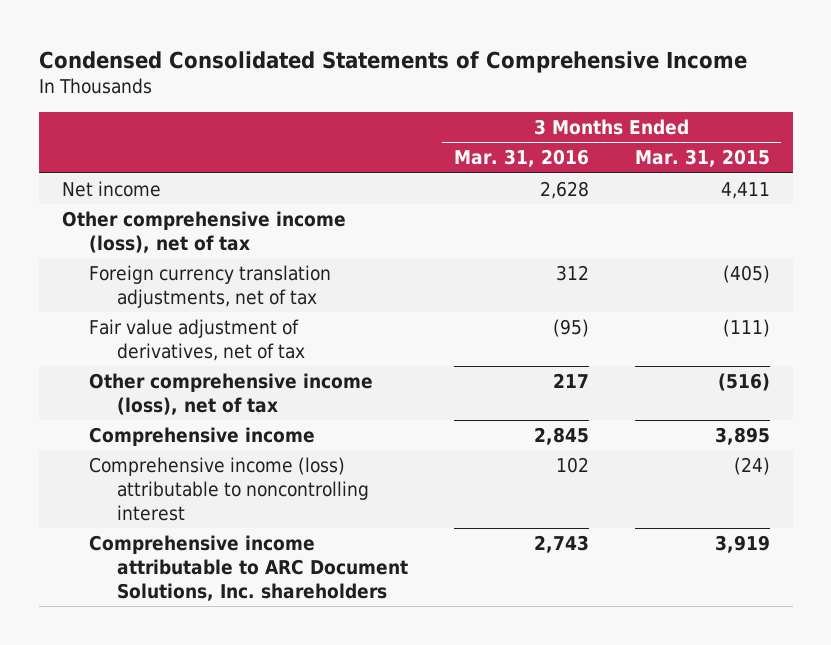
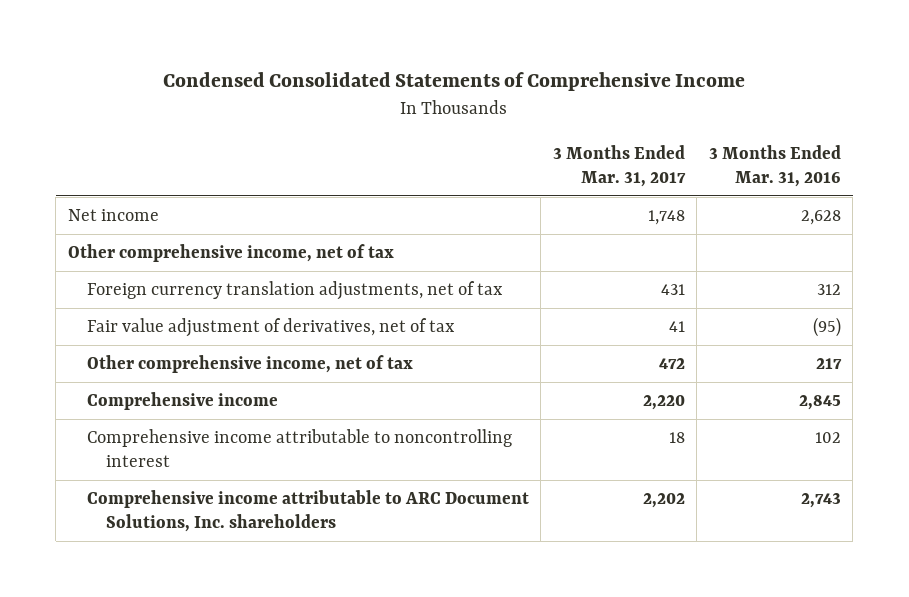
[634,149,770,168] Mar. 31, 2015 -> none
none -> [552,145,686,187] 3 Months Ended Mar. 31, 2017
[61,211,346,253] Other comprehensive income (loss), net of tax -> [67,244,394,263] Other comprehensive income, net of tax
[89,373,374,415] Other comprehensive income (loss), net of tax -> [86,355,413,374] Other comprehensive income, net of tax
[89,457,369,521] Comprehensive income (loss) attributable to noncontrolling interest -> [86,429,512,468] Comprehensive income attributable to noncontrolling interest

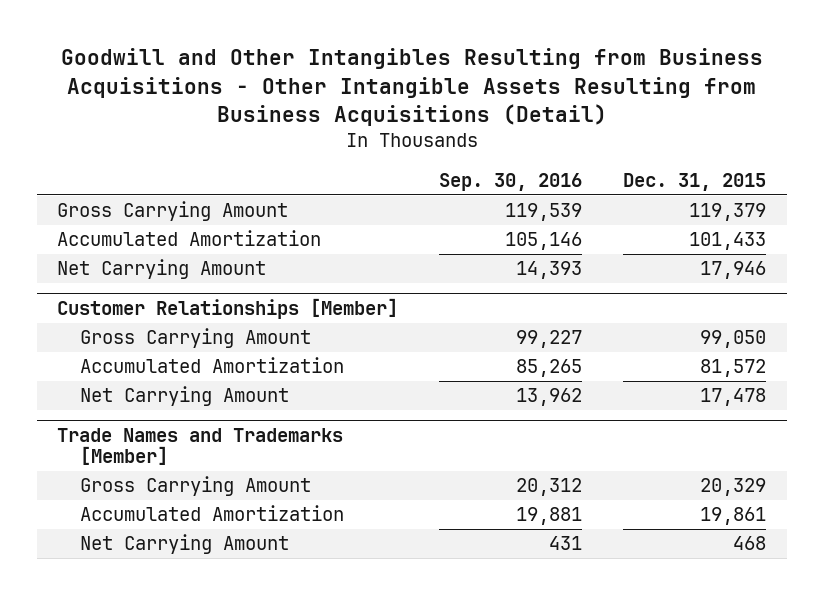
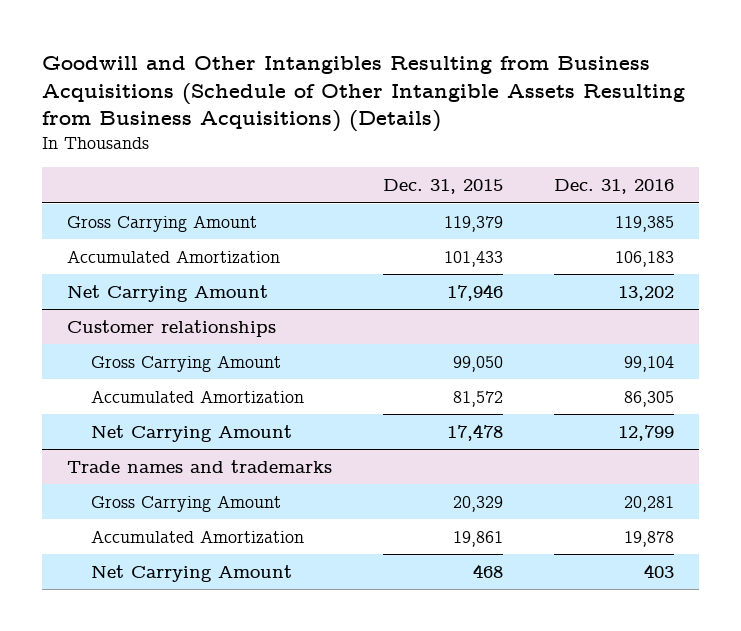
[60,48,763,127] Goodwill and Other Intangibles Resulting from Business Acquisitions - Other Intangible Assets Resulting from Business Acquisitions (Detail) -> [42,55,686,133] Goodwill and Other Intangibles Resulting from Business Acquisitions (Schedule of Other Intangible Assets Resulting from Business Acquisitions) (Details)
[439,172,583,191] Sep. 30, 2016 -> none
none -> [553,178,674,194] Dec. 31, 2016
[57,298,399,320] Customer Relationships [Member] -> [67,319,277,337] Customer relationships
[57,428,344,466] Trade Names and Trademarks [Member] -> [67,459,333,473] Trade names and trademarks

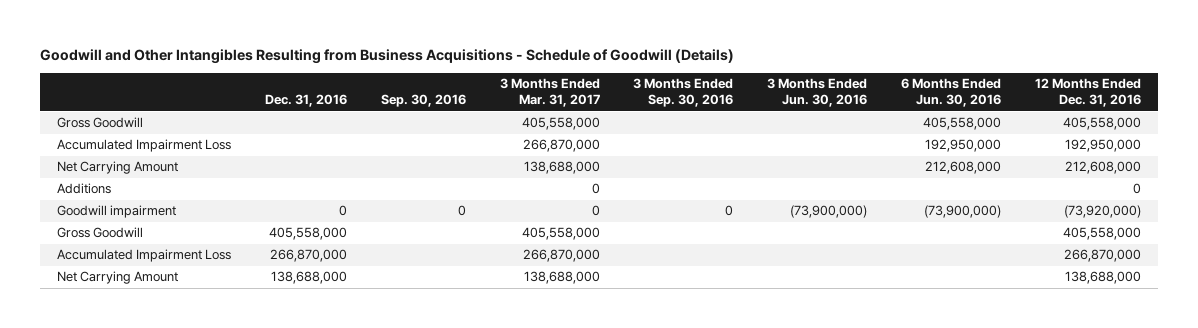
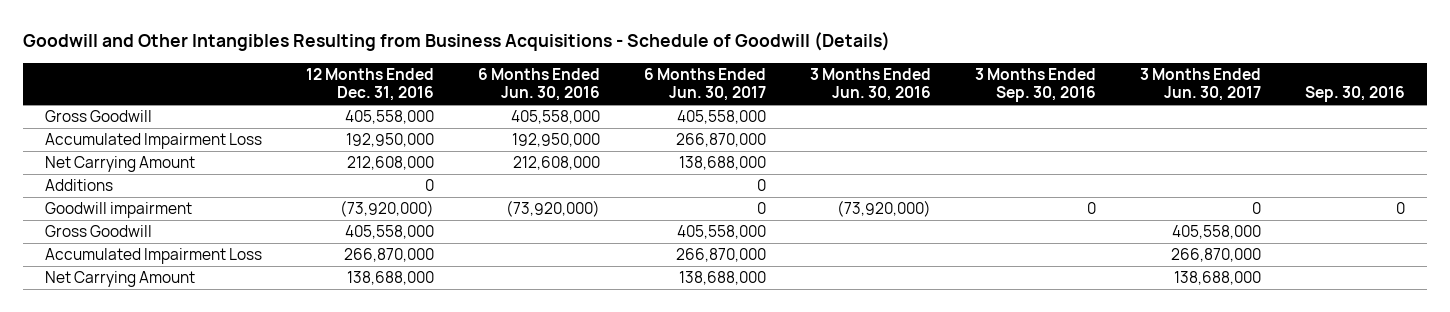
[264,94,347,108] Dec. 31, 2016 -> none
[499,78,600,108] 3 Months Ended Mar. 31, 2017 -> none
none -> [644,68,767,102] 6 Months Ended Jun. 30, 2017
none -> [1140,68,1262,102] 3 Months Ended Jun. 30, 2017
[790,205,868,219] (73,900,000) -> [837,200,932,218] (73,920,000)
[924,205,1002,219] (73,900,000) -> [506,200,601,218] (73,920,000)

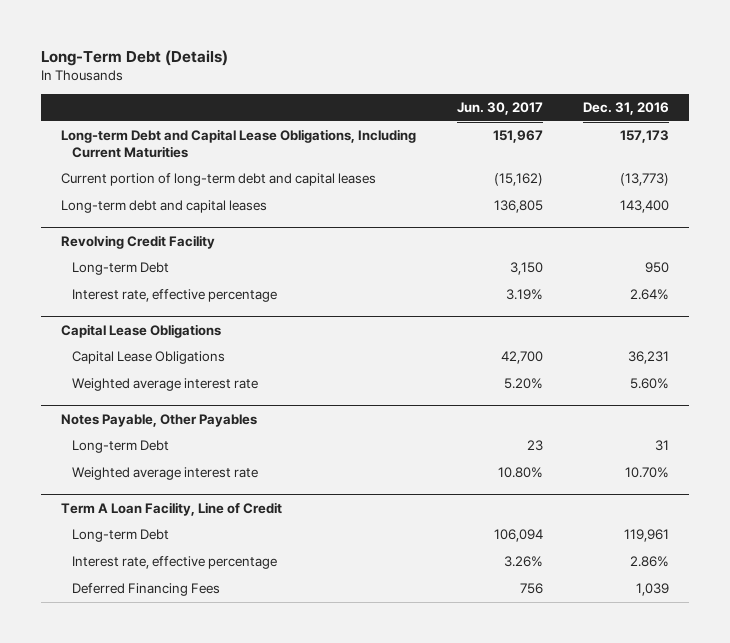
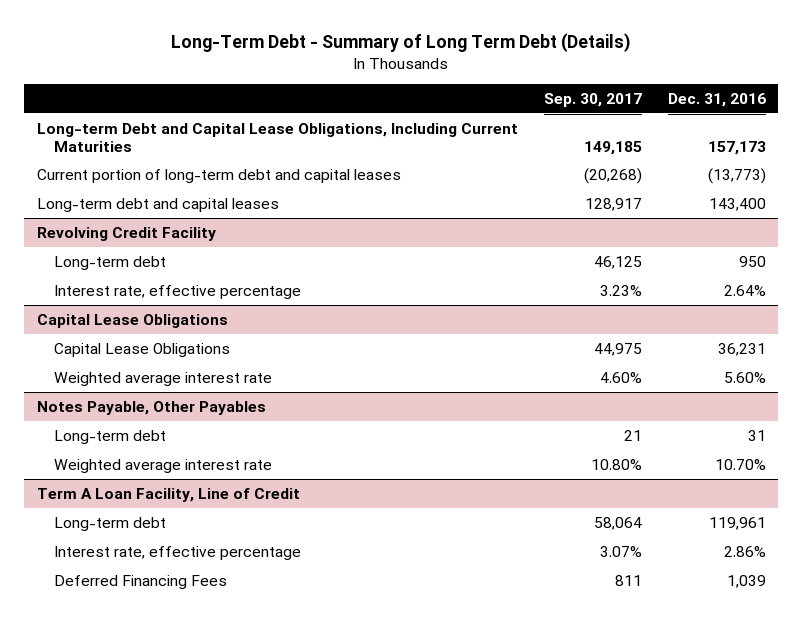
[40,50,228,67] Long-Term Debt (Details) -> [171,33,632,53] Long-Term Debt - Summary of Long Term Debt (Details)
[456,102,543,116] Jun. 30, 2017 -> none
none -> [543,92,642,107] Sep. 30, 2017
[72,262,170,276] Long-term Debt -> [53,255,166,270] Long-term debt
[72,440,170,454] Long-term Debt -> [53,429,166,444] Long-term debt
[72,529,170,543] Long-term Debt -> [53,516,166,531] Long-term debt

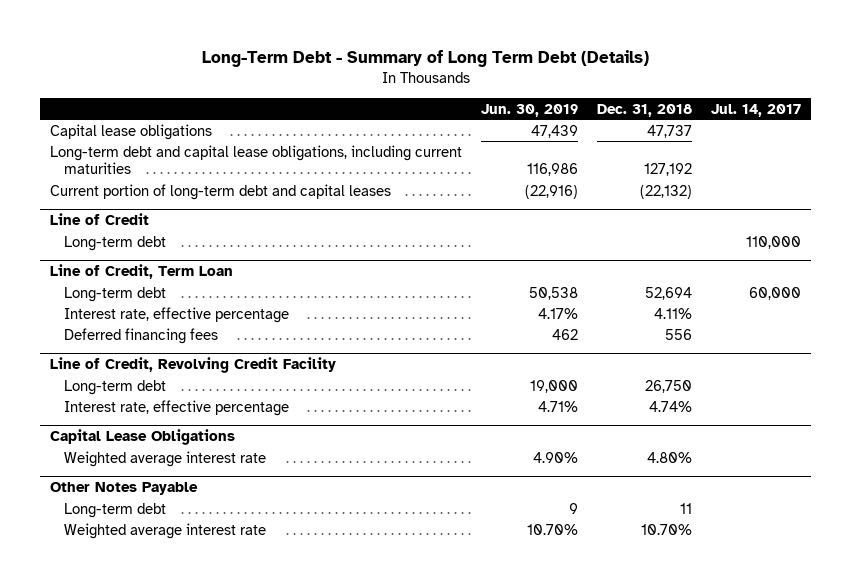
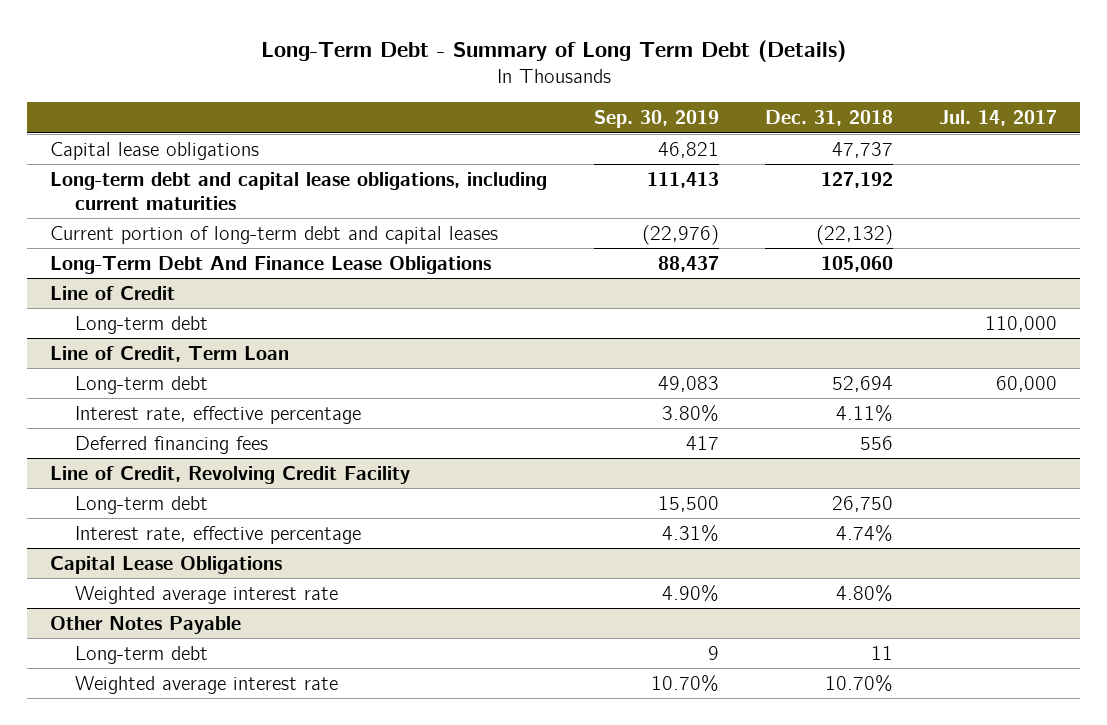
[481,103,579,117] Jun. 30, 2019 -> none
none -> [593,110,719,129] Sep. 30, 2019
none -> [50,255,492,274] Long-Term Debt And Finance Lease Obligations

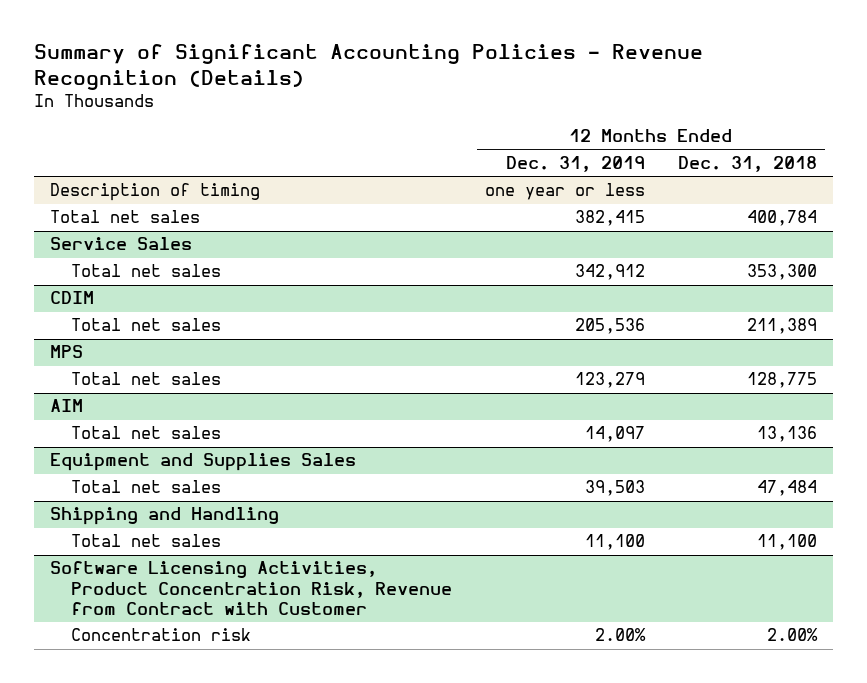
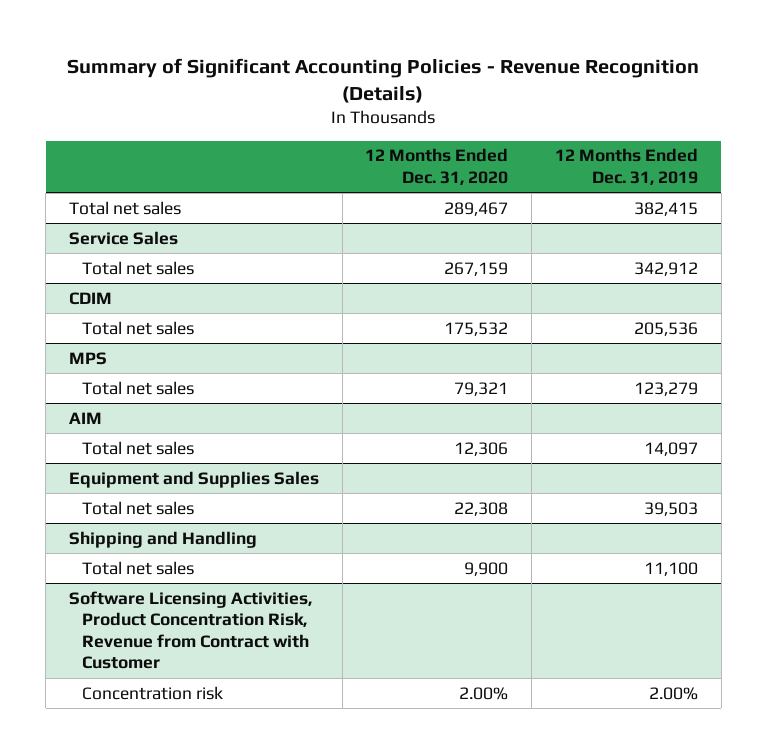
[677,155,817,172] Dec. 31, 2018 -> none
none -> [365,148,509,185] 12 Months Ended Dec. 31, 2020
[50,183,261,202] Description of timing -> none

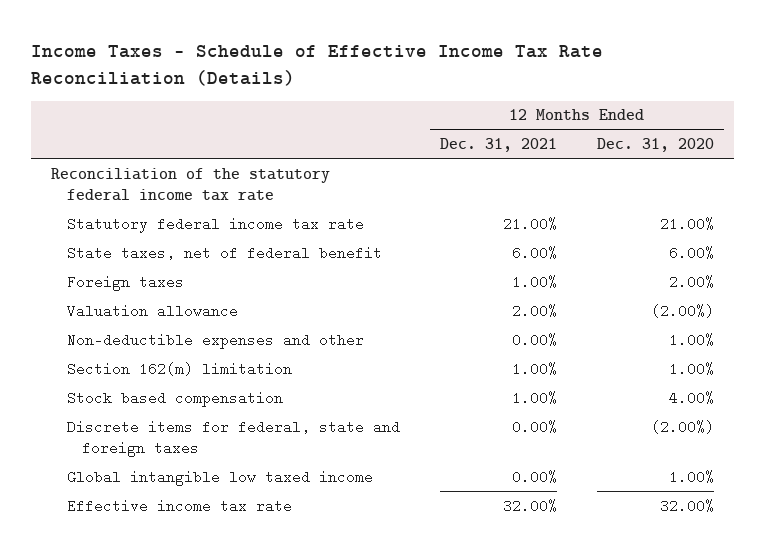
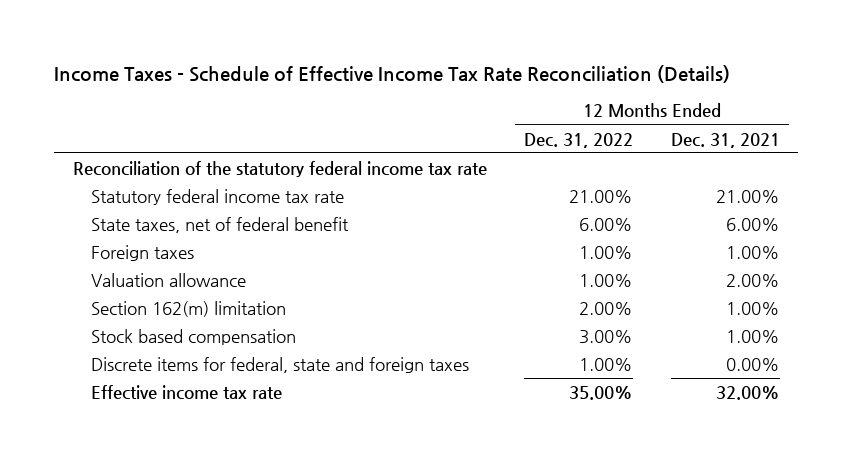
[597,138,715,153] Dec. 31, 2020 -> none
none -> [524,132,634,148] Dec. 31, 2022
[66,332,364,349] Non-deductible expenses and other -> none
[66,469,373,486] Global intangible low taxed income -> none

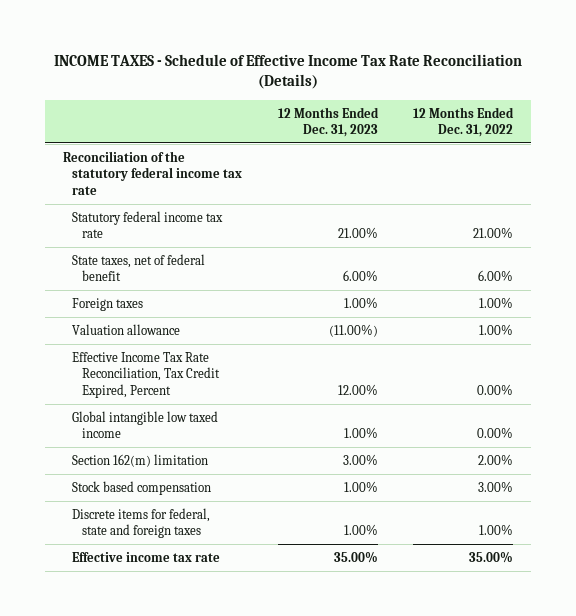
[54,64,731,83] Income Taxes - Schedule of Effective Income Tax Rate Reconciliation (Details) -> [54,53,523,90] INCOME TAXES - Schedule of Effective Income Tax Rate Reconciliation (Details)
[670,132,780,148] Dec. 31, 2021 -> none
none -> [277,106,379,138] 12 Months Ended Dec. 31, 2023
none -> [72,351,220,399] Effective Income Tax Rate Reconciliation, Tax Credit Expired, Percent
none -> [72,410,219,439] Global intangible low taxed income

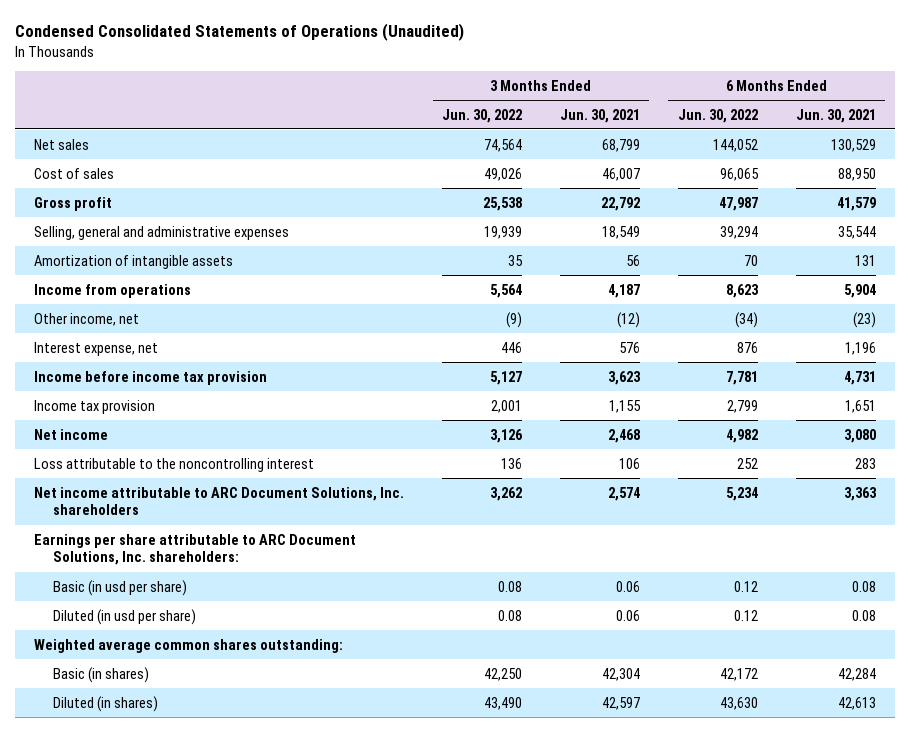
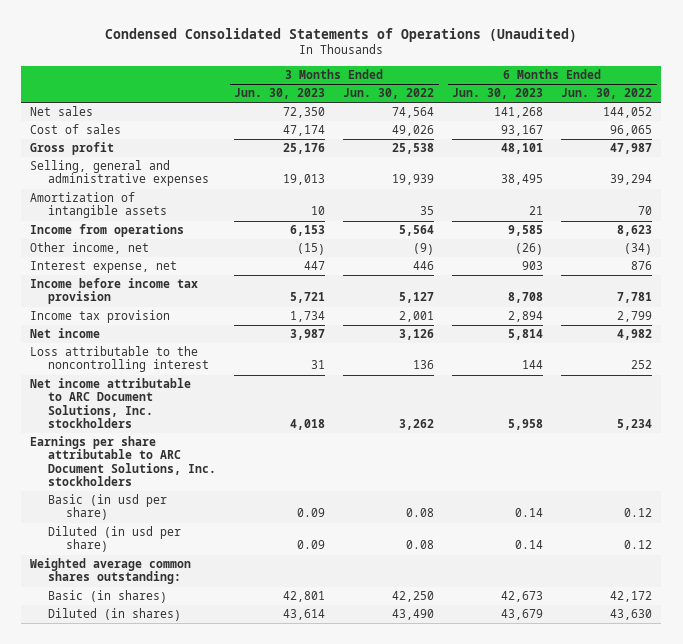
[559,108,640,123] Jun. 30, 2021 -> none
[795,108,876,123] Jun. 30, 2021 -> none
none -> [234,88,326,100] Jun. 30, 2023
none -> [452,88,544,100] Jun. 30, 2023
[34,486,405,516] Net income attributable to ARC Document Solutions, Inc. shareholders -> [30,378,192,428] Net income attributable to ARC Document Solutions, Inc. stockholders
[34,533,357,566] Earnings per share attributable to ARC Document Solutions, Inc. shareholders: -> [30,436,217,486] Earnings per share attributable to ARC Document Solutions, Inc. stockholders

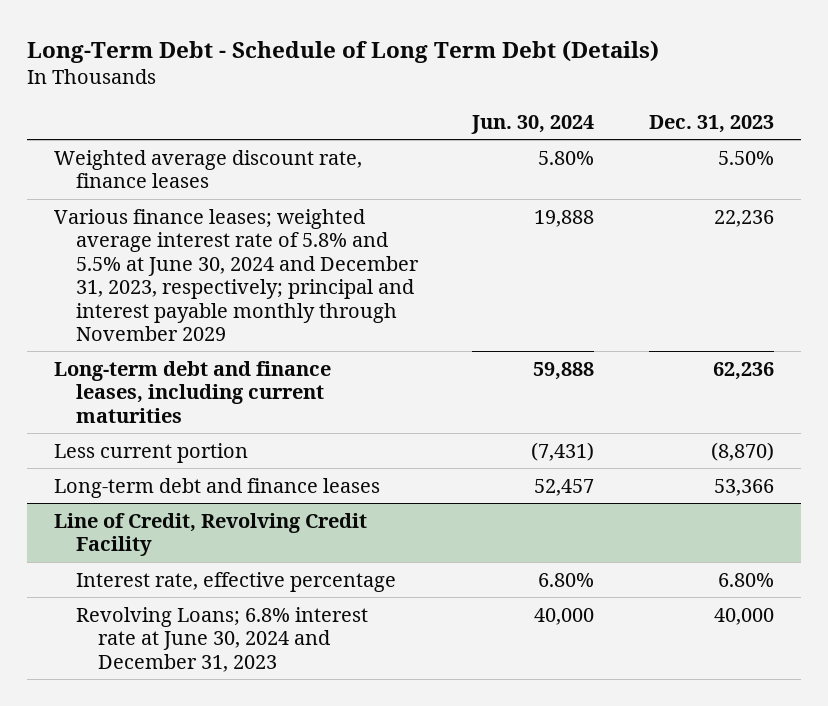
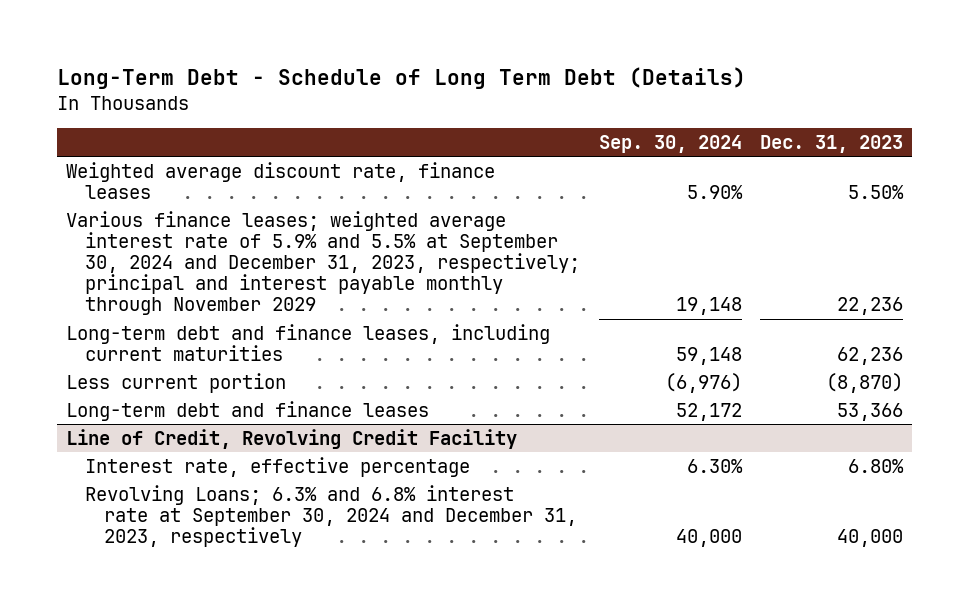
[471,114,595,134] Jun. 30, 2024 -> none
none -> [598,134,742,153] Sep. 30, 2024
[53,208,420,341] Various finance leases; weighted average interest rate of 5.8% and 5.5% at June 30, 2024 and December 31, 2023, respectively; principal and interest payable monthly through November 2029 -> [66,210,581,316] Various finance leases; weighted average interest rate of 5.9% and 5.5% at September 30, 2024 and December 31, 2023, respectively; principal and interest payable monthly through November 2029
[76,606,369,672] Revolving Loans; 6.8% interest rate at June 30, 2024 and December 31, 2023 -> [85,484,578,547] Revolving Loans; 6.3% and 6.8% interest rate at September 30, 2024 and December 31, 2023, respectively

